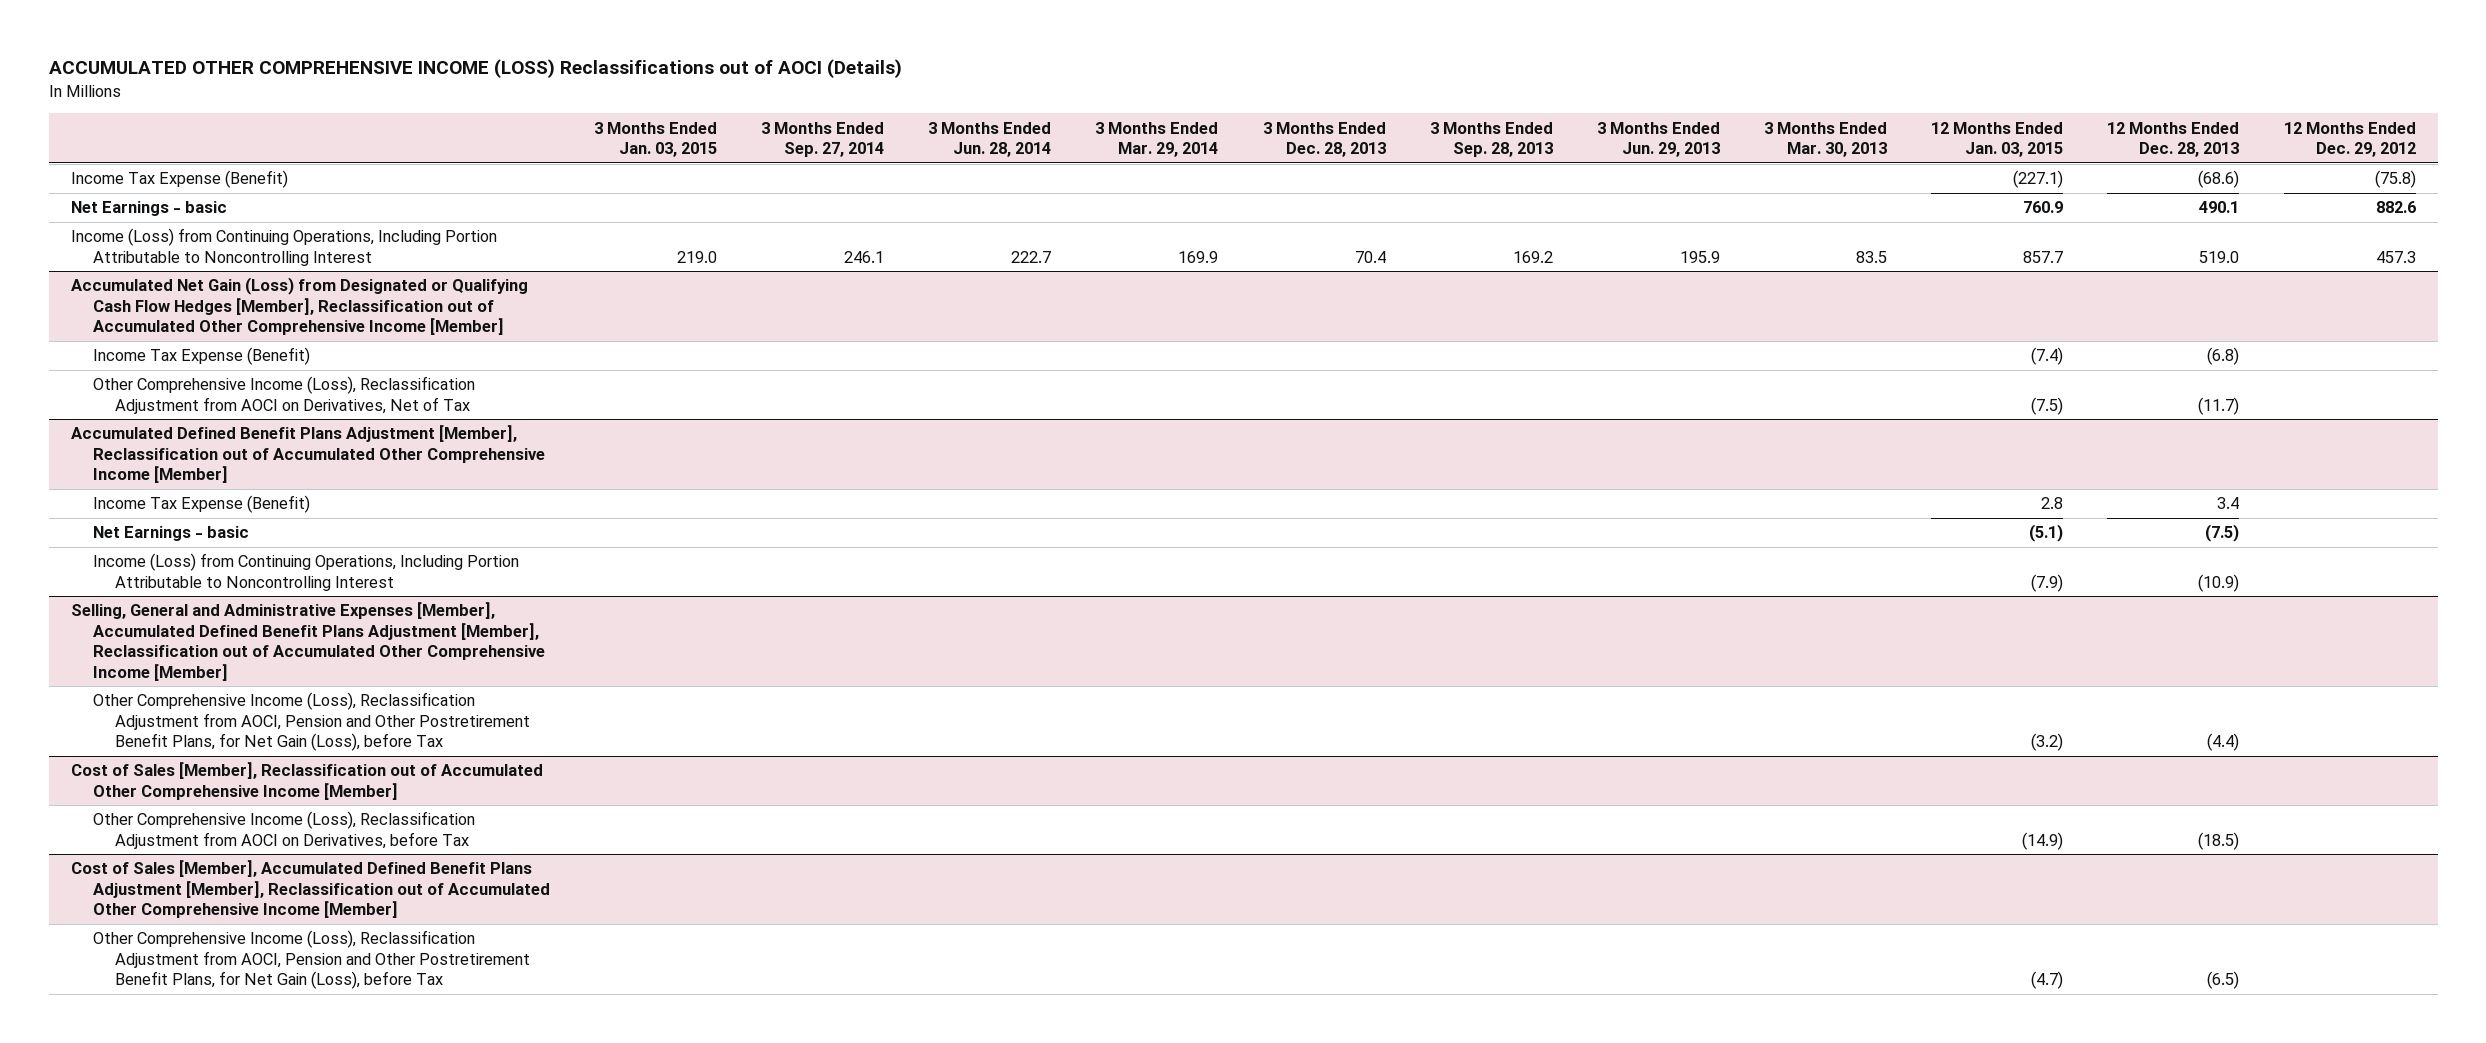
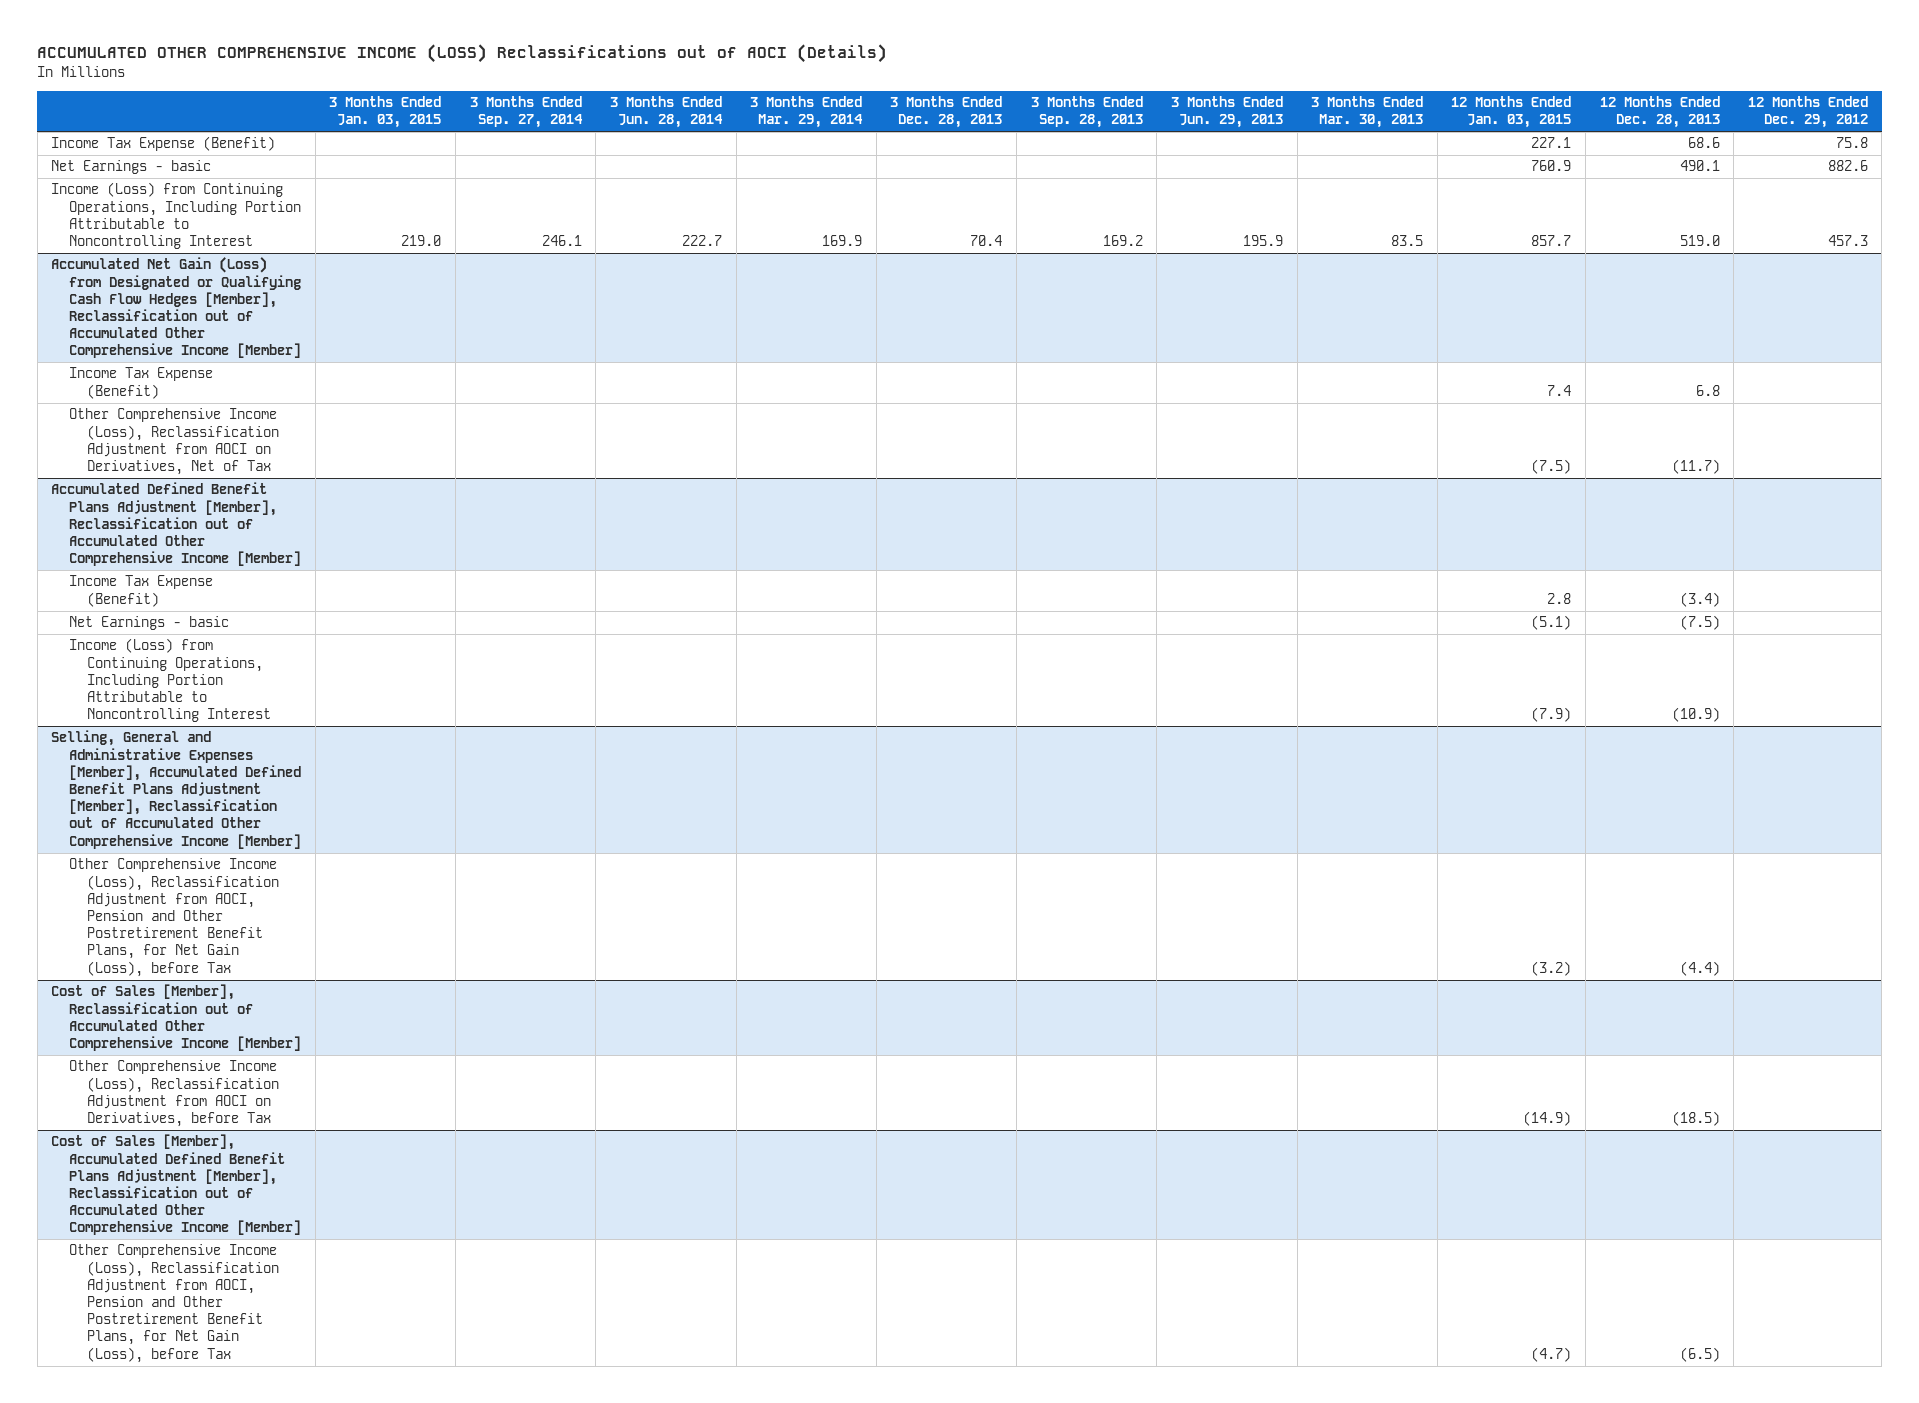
[2013,170,2064,189] (227.1) -> [1531,137,1572,149] 227.1
[2198,170,2240,189] (68.6) -> [1687,137,1720,149] 68.6
[2374,170,2416,189] (75.8) -> [1835,137,1868,149] 75.8
[2031,347,2064,366] (7.4) -> [1547,384,1572,396] 7.4
[2207,347,2240,366] (6.8) -> [1695,384,1720,396] 6.8
[2217,497,2240,510] 3.4 -> [1679,591,1720,607] (3.4)

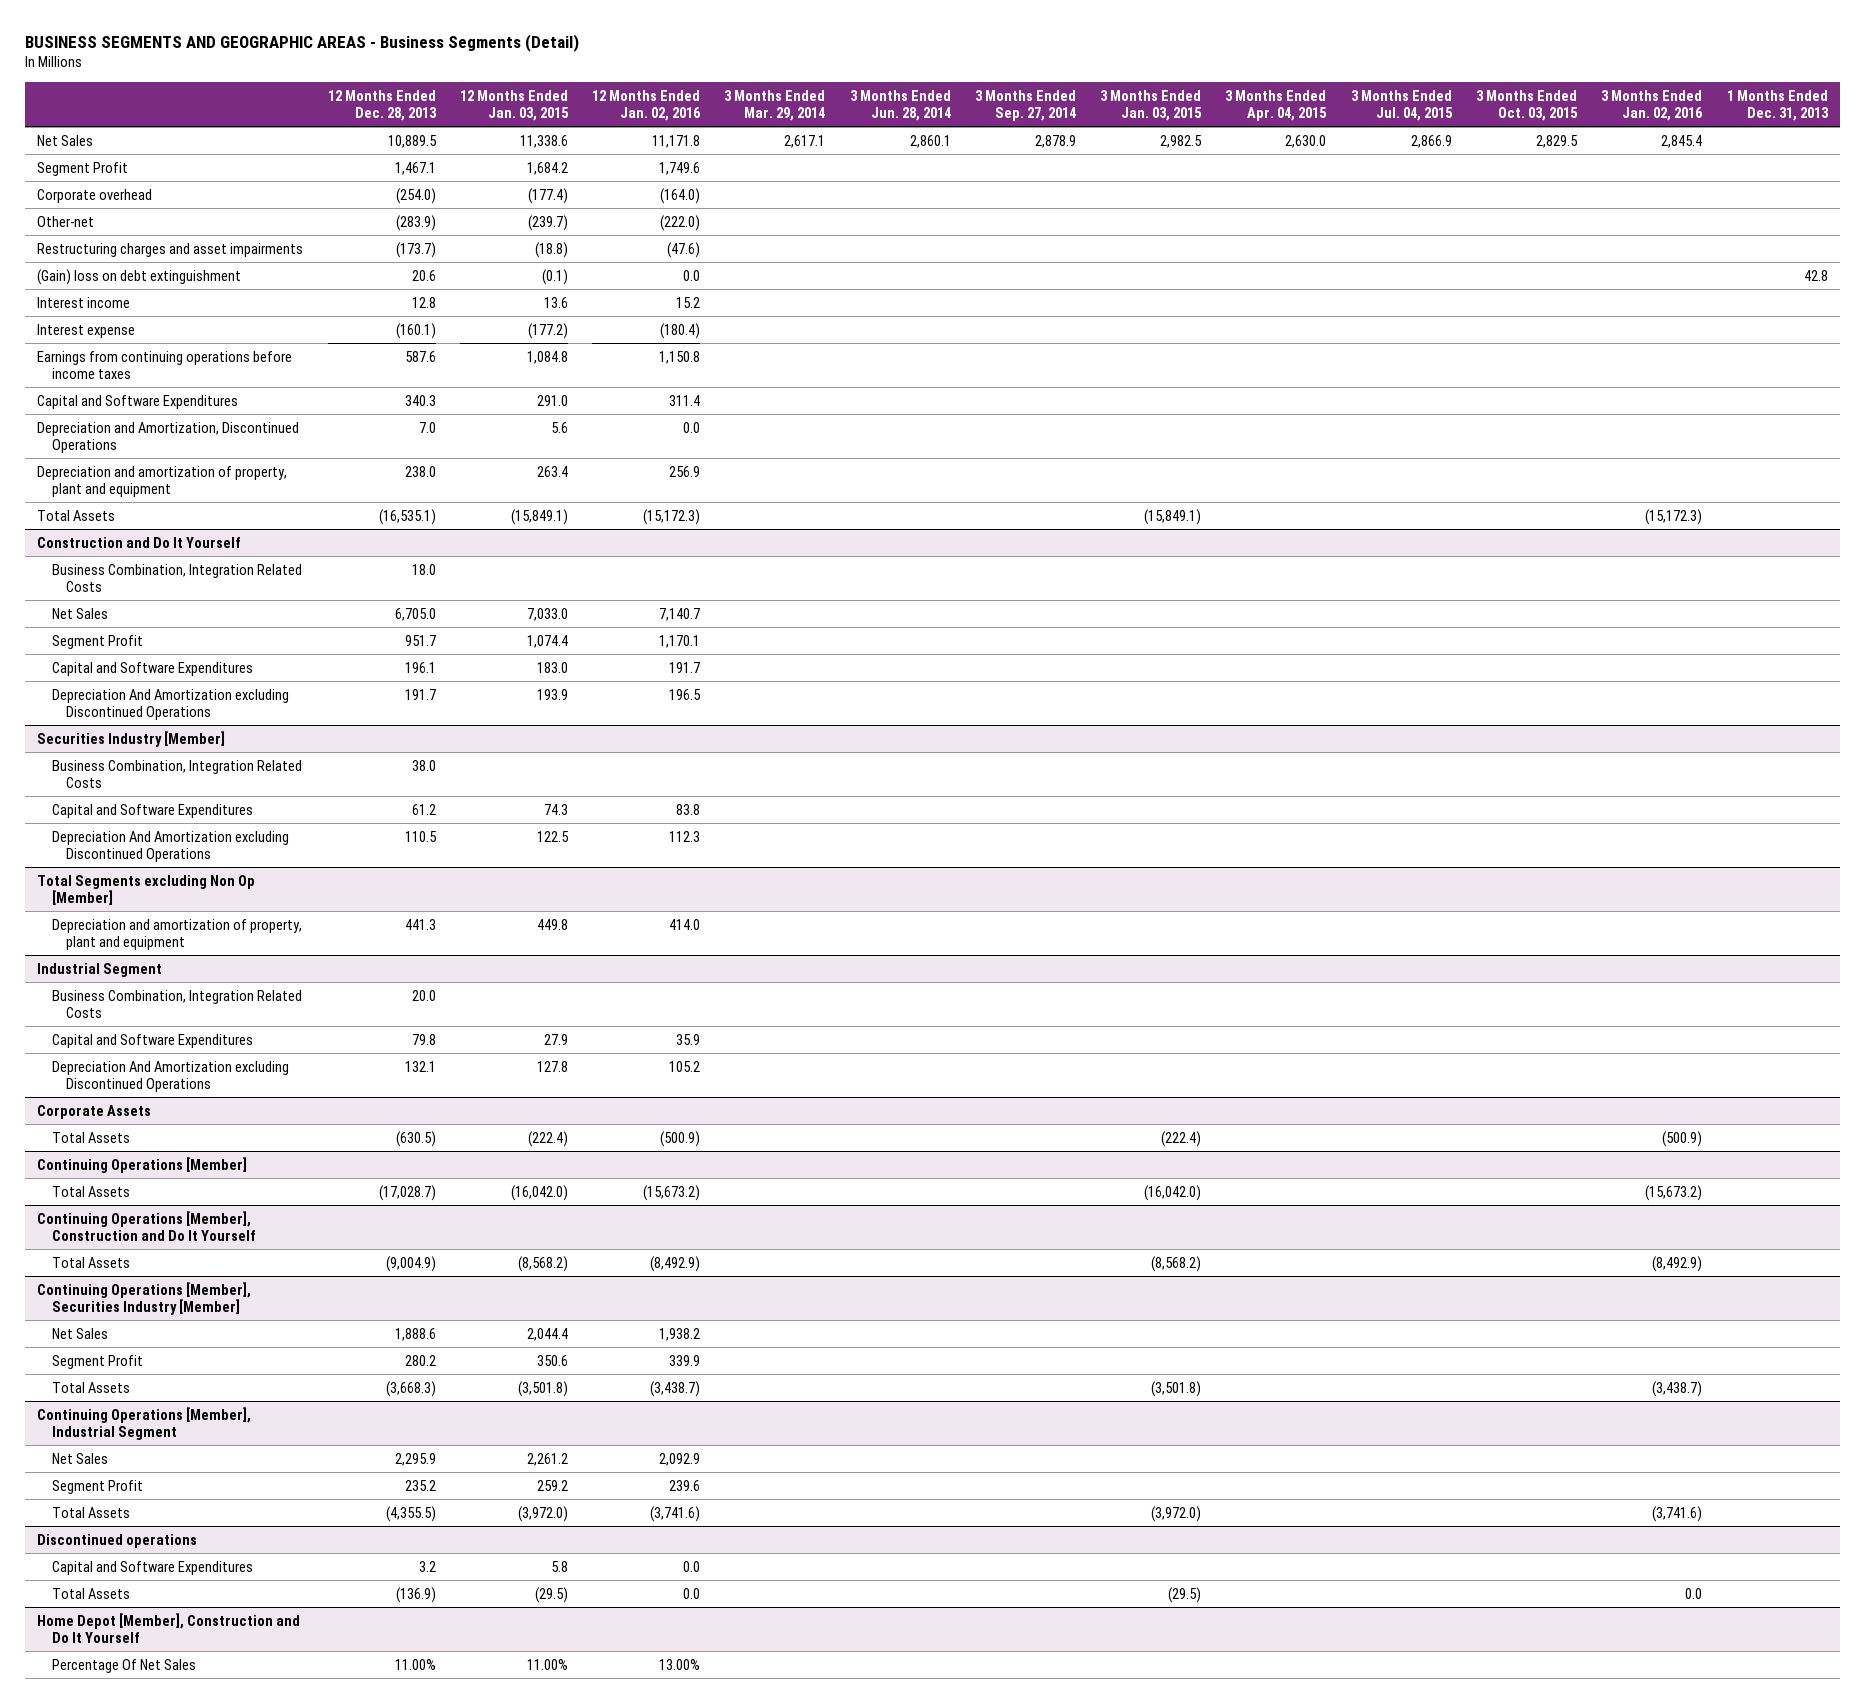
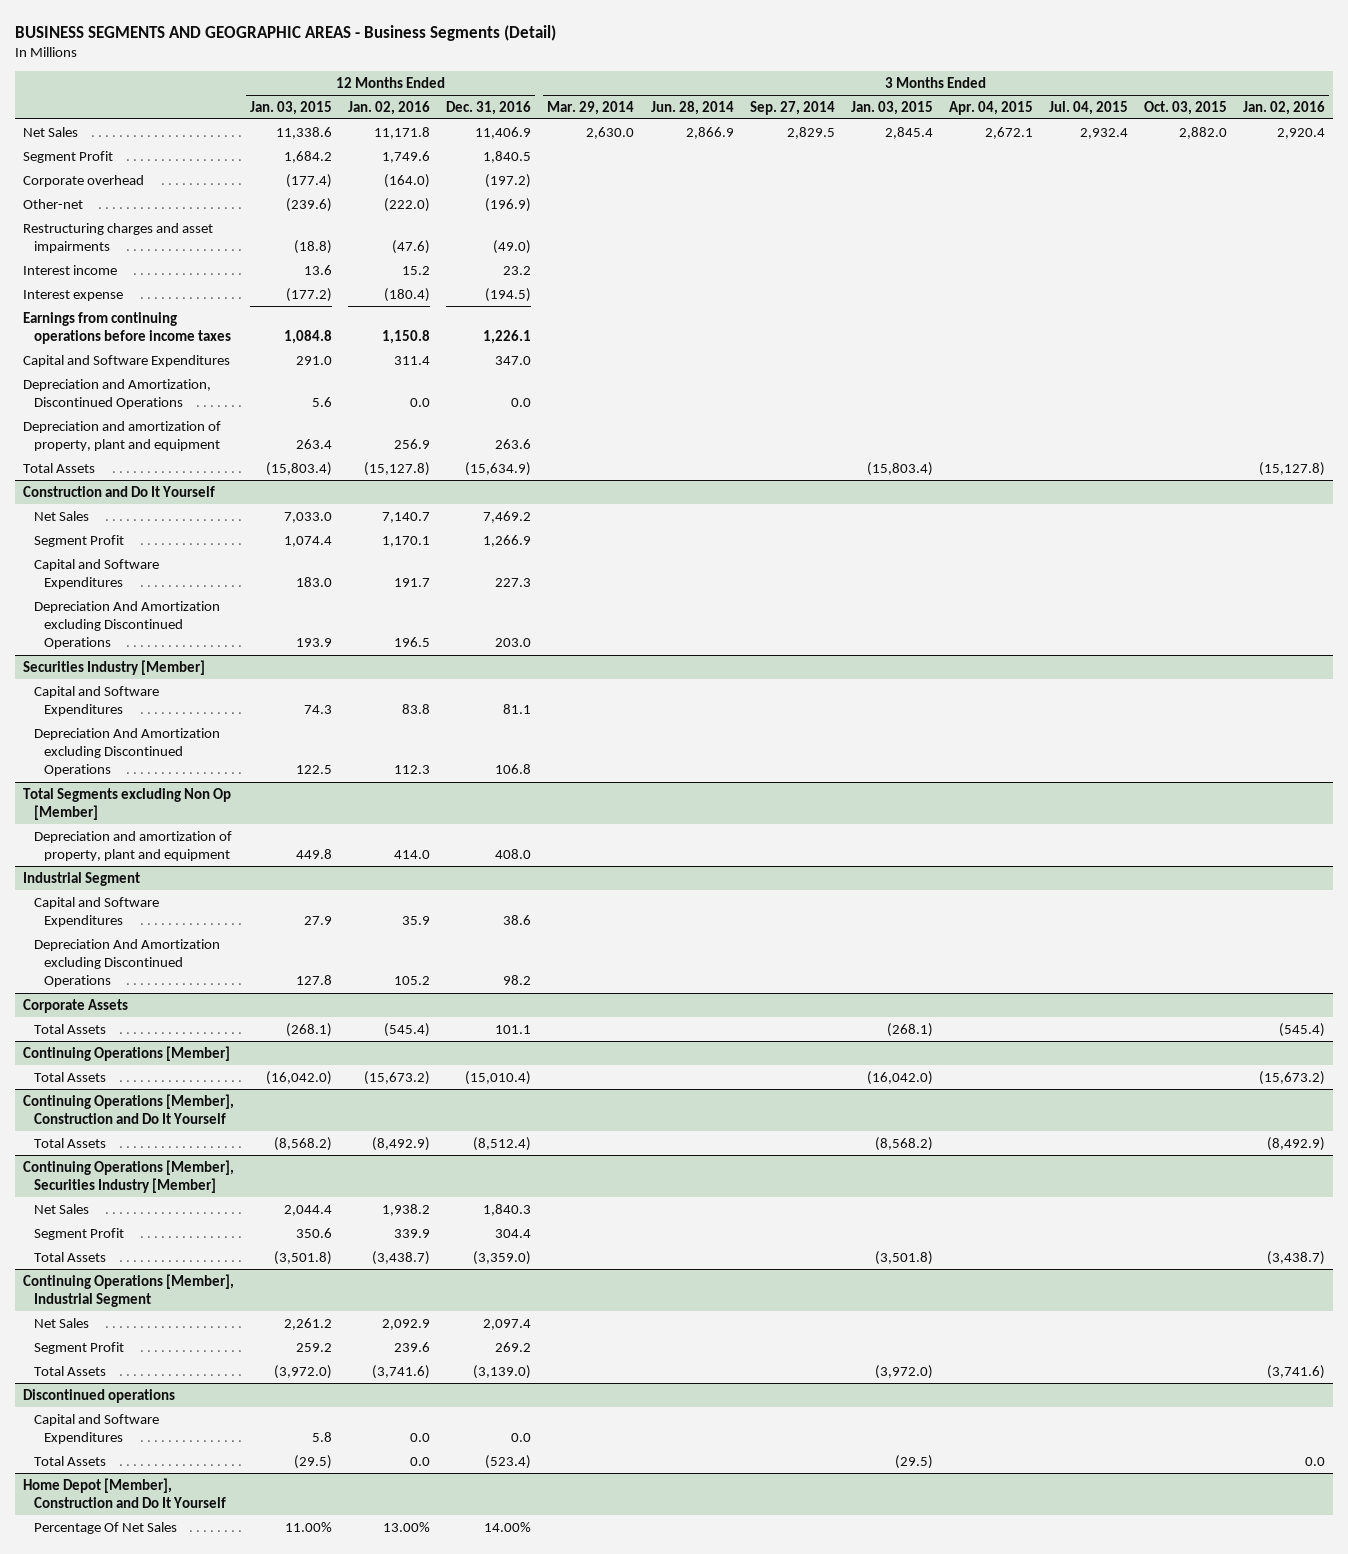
[327,89,437,121] 12 Months Ended Dec. 28, 2013 -> none
[1726,89,1829,121] 1 Months Ended Dec. 31, 2013 -> none
none -> [446,100,532,115] Dec. 31, 2016
[784,134,826,148] 2,617.1 -> [586,126,635,139] 2,630.0
[909,134,951,148] 2,860.1 -> [685,126,734,139] 2,866.9
[1034,134,1076,148] 2,878.9 -> [786,126,835,139] 2,829.5
[1160,134,1203,148] 2,982.5 -> [884,126,933,139] 2,845.4
[1285,134,1327,148] 2,630.0 -> [984,126,1033,139] 2,672.1
[1410,134,1452,148] 2,866.9 -> [1079,127,1128,139] 2,932.4
[1536,134,1579,148] 2,829.5 -> [1178,126,1227,139] 2,882.0
[1661,134,1703,148] 2,845.4 -> [1276,127,1325,139] 2,920.4
[527,214,568,231] (239.7) -> [286,197,333,212] (239.6)
[37,268,242,285] (Gain) loss on debt extinguishment -> none
[510,508,568,525] (15,849.1) -> [266,461,333,476] (15,803.4)
[643,508,701,525] (15,172.3) -> [364,461,431,476] (15,127.8)
[1144,508,1202,525] (15,849.1) -> [866,461,933,476] (15,803.4)
[1645,508,1703,525] (15,172.3) -> [1258,461,1325,476] (15,127.8)
[51,563,302,592] Business Combination, Integration Related Costs -> none
[51,759,302,788] Business Combination, Integration Related Costs -> none
[51,989,302,1018] Business Combination, Integration Related Costs -> none
[527,1130,568,1147] (222.4) -> [286,1022,333,1037] (268.1)
[660,1130,701,1147] (500.9) -> [384,1022,431,1037] (545.4)
[1161,1130,1202,1147] (222.4) -> [886,1022,933,1037] (268.1)
[1662,1130,1703,1147] (500.9) -> [1278,1022,1325,1037] (545.4)

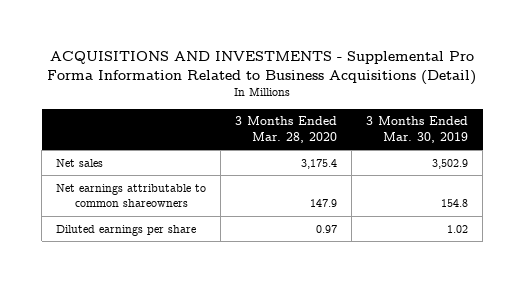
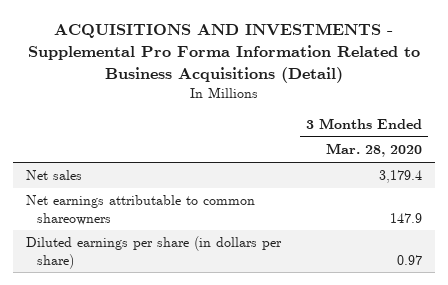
[366,116,469,143] 3 Months Ended Mar. 30, 2019 -> none
[301,158,338,169] 3,175.4 -> [379,170,423,184] 3,179.4
[56,224,197,236] Diluted earnings per share -> [25,236,282,269] Diluted earnings per share (in dollars per share)

